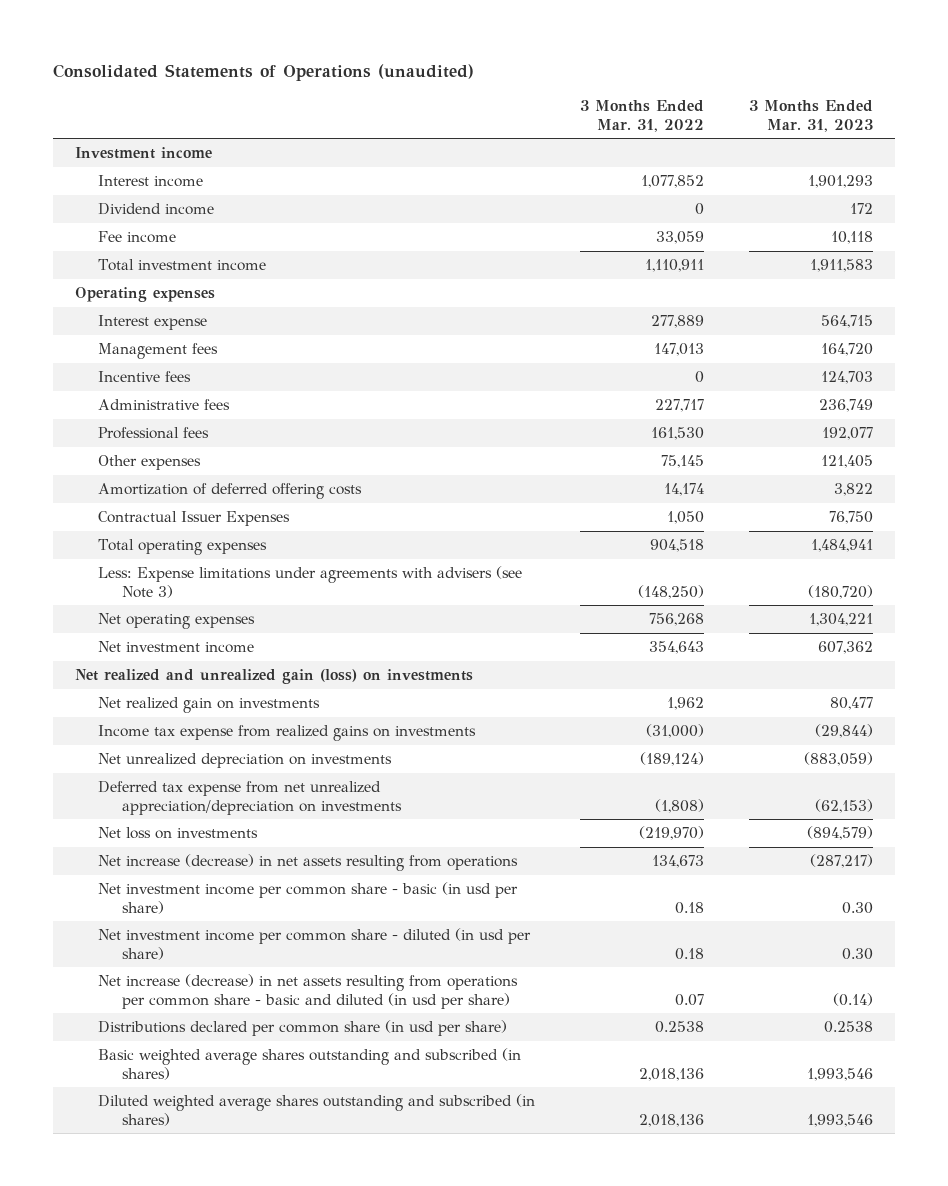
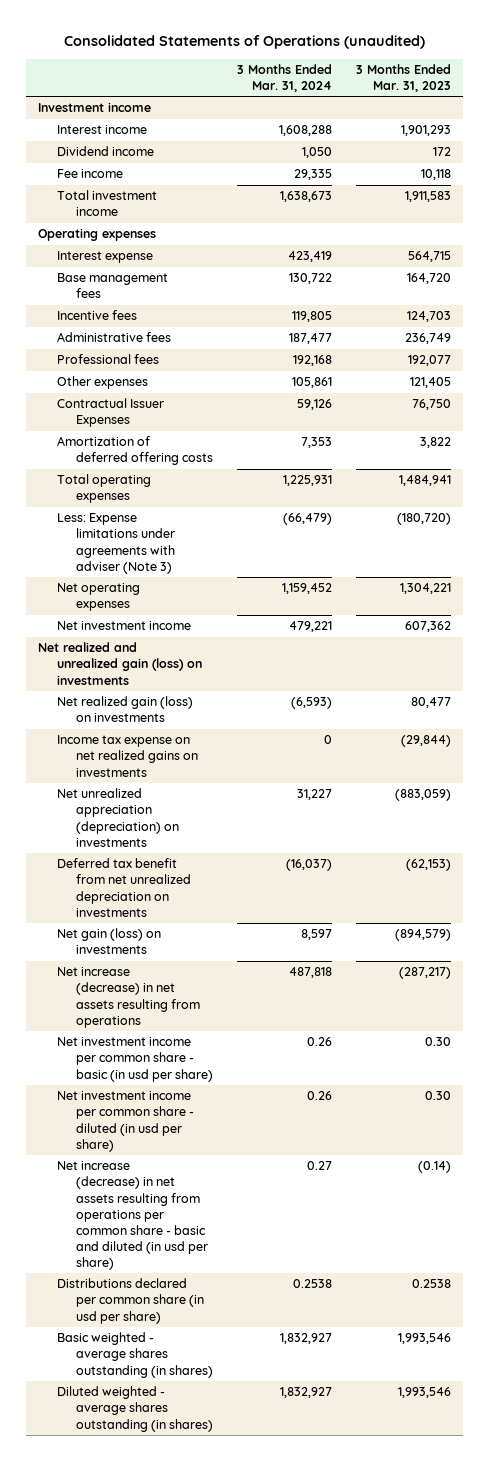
[580,100,705,133] 3 Months Ended Mar. 31, 2022 -> none
none -> [236,64,332,93] 3 Months Ended Mar. 31, 2024
[98,343,219,360] Management fees -> [57,273,169,299] Base management fees
[98,483,363,500] Amortization of deferred offering costs -> [57,436,213,466] Amortization of deferred offering costs
[98,566,523,598] Less: Expense limitations under agreements with advisers (see Note 3) -> [57,513,175,574] Less: Expense limitations under agreements with adviser (Note 3)
[98,697,321,714] Net realized gain on investments -> [57,696,194,723] Net realized gain (loss) on investments
[98,725,477,742] Income tax expense from realized gains on investments -> [57,735,198,777] Income tax expense on net realized gains on investments
[98,753,393,769] Net unrealized depreciation on investments -> [57,788,179,847] Net unrealized appreciation (depreciation) on investments
[98,781,402,815] Deferred tax expense from net unrealized appreciation/depreciation on investments -> [57,858,191,917] Deferred tax benefit from net unrealized depreciation on investments
[98,827,259,840] Net loss on investments -> [57,928,162,955] Net gain (loss) on investments
[98,1048,522,1080] Basic weighted average shares outstanding and subscribed (in shares) -> [57,1332,213,1378] Basic weighted - average shares outstanding (in shares)
[98,1094,536,1126] Diluted weighted average shares outstanding and subscribed (in shares) -> [57,1386,213,1432] Diluted weighted - average shares outstanding (in shares)

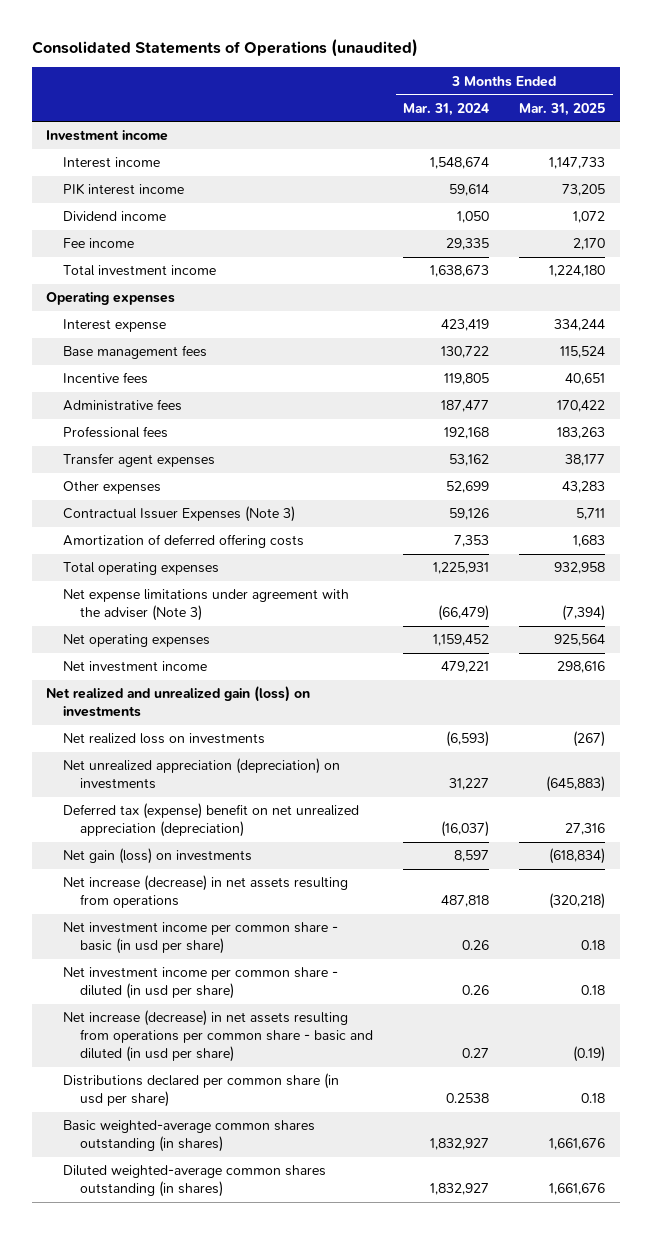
[355,64,451,93] 3 Months Ended Mar. 31, 2023 -> none
none -> [519,102,606,116] Mar. 31, 2025
[278,125,332,137] 1,608,288 -> [430,157,490,170] 1,548,674
none -> [63,183,185,196] PIK interest income
none -> [63,453,216,468] Transfer agent expenses
[291,377,332,389] 105,861 -> [446,481,490,494] 52,699
[57,398,165,428] Contractual Issuer Expenses -> [63,506,296,523] Contractual Issuer Expenses (Note 3)
[57,513,175,574] Less: Expense limitations under agreements with adviser (Note 3) -> [63,589,350,622] Net expense limitations under agreement with the adviser (Note 3)
[57,735,198,777] Income tax expense on net realized gains on investments -> none
[57,696,194,723] Net realized gain (loss) on investments -> [63,733,266,745] Net realized loss on investments
[57,858,191,917] Deferred tax benefit from net unrealized depreciation on investments -> [63,803,360,838] Deferred tax (expense) benefit on net unrealized appreciation (depreciation)
[57,1332,213,1378] Basic weighted - average shares outstanding (in shares) -> [63,1120,316,1153] Basic weighted-average common shares outstanding (in shares)
[57,1386,213,1432] Diluted weighted - average shares outstanding (in shares) -> [63,1165,327,1198] Diluted weighted-average common shares outstanding (in shares)

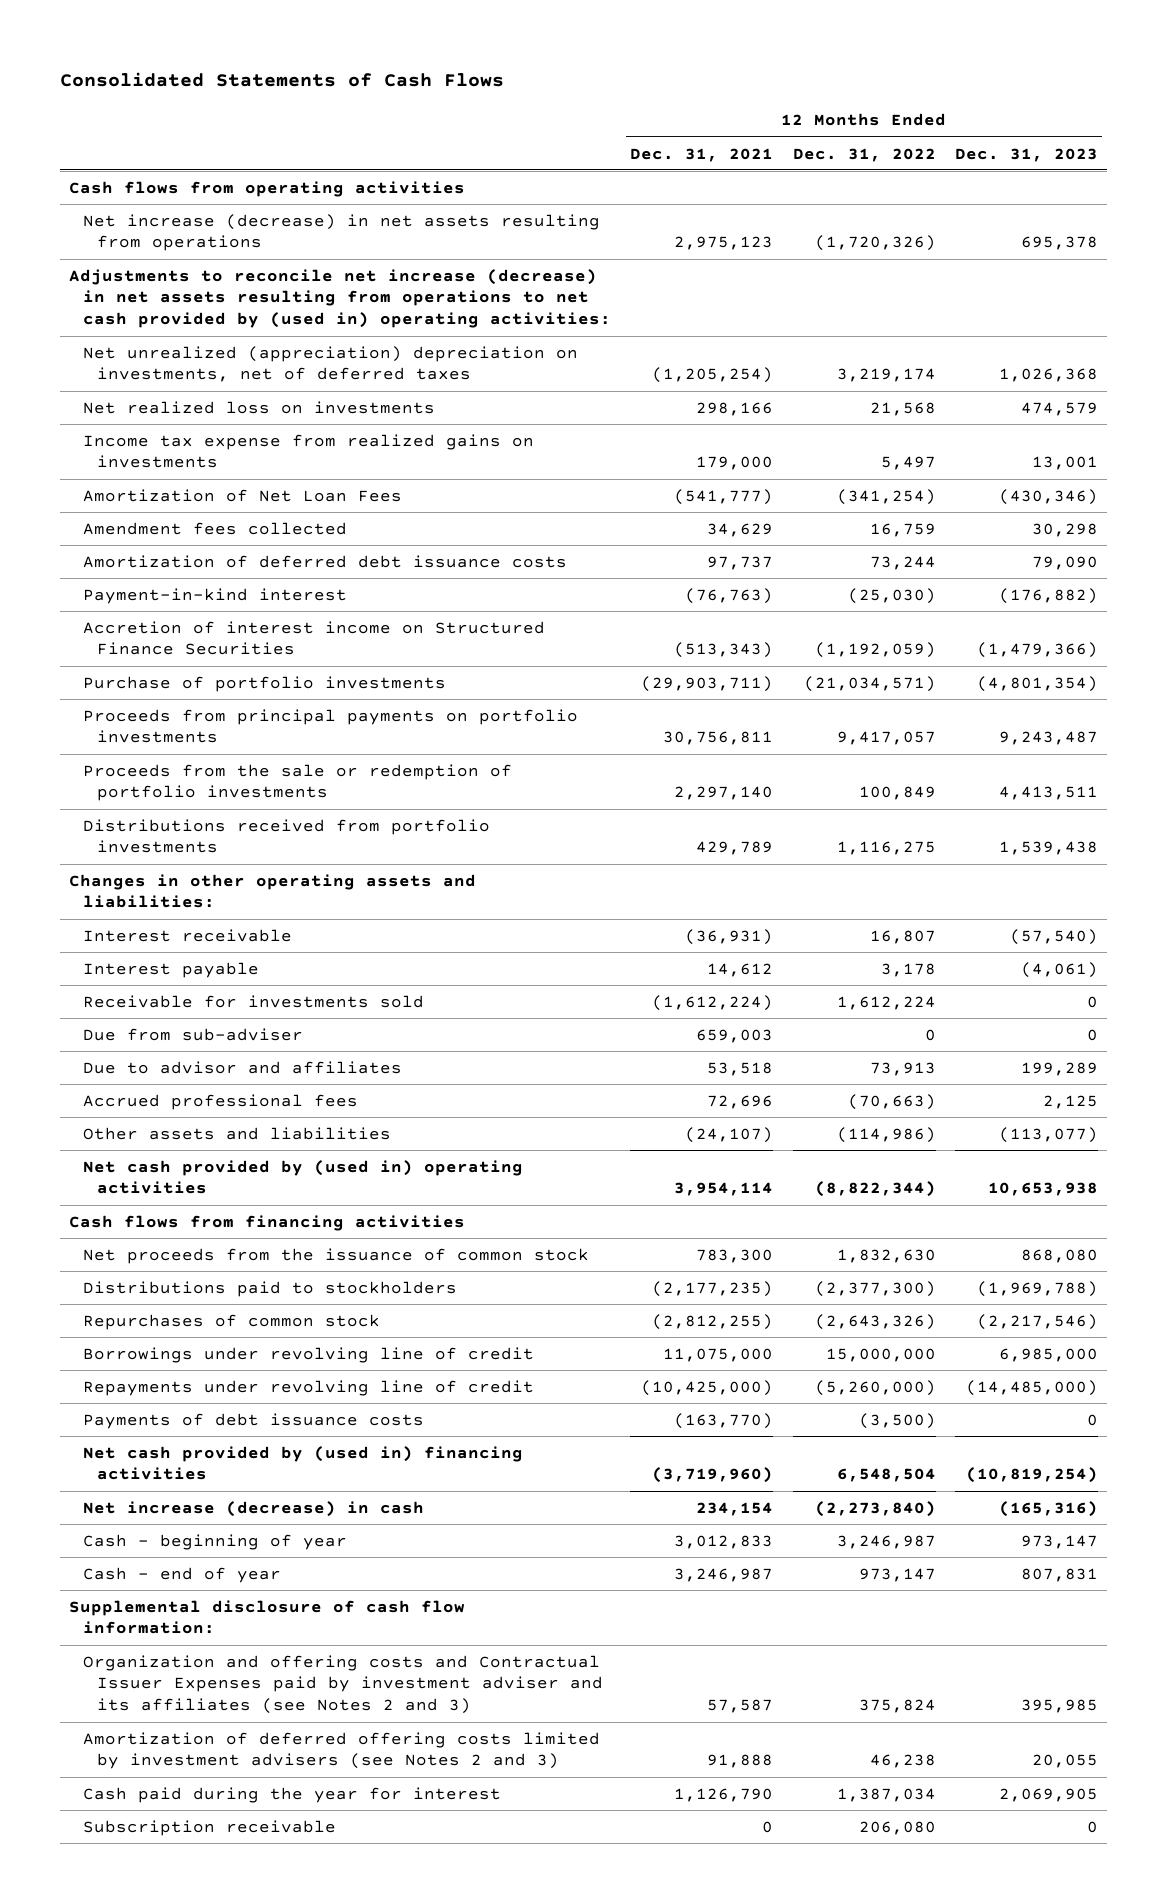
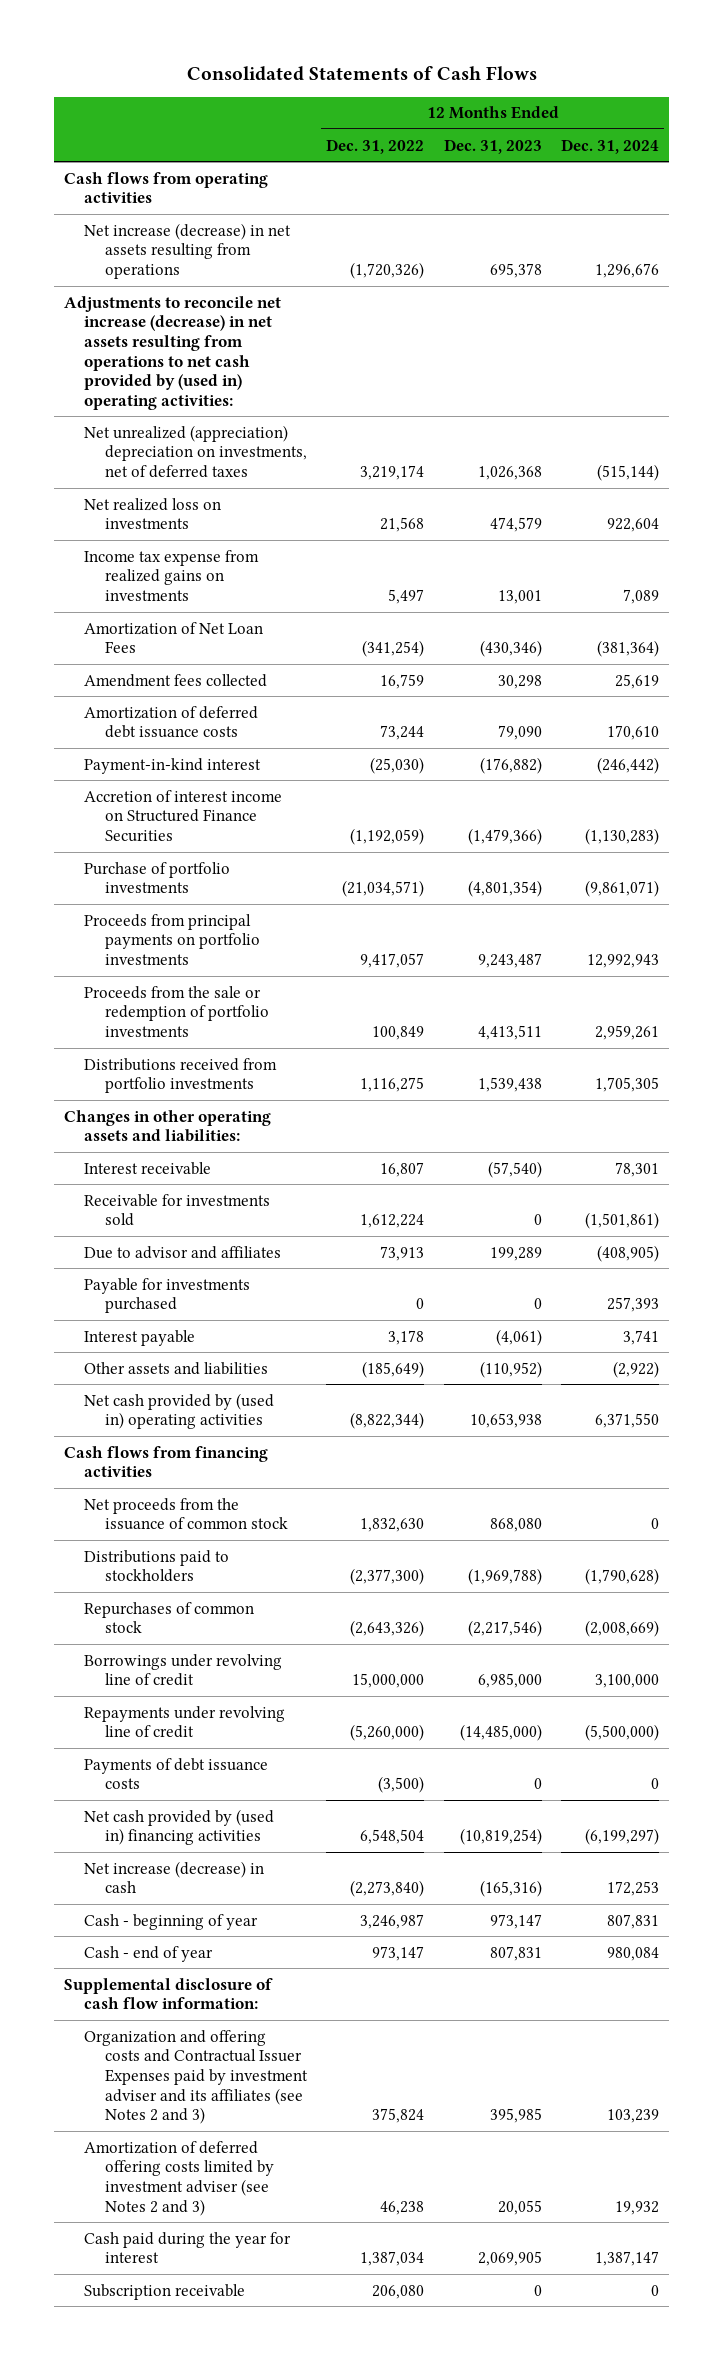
[630,147,774,162] Dec. 31, 2021 -> none
none -> [561,138,660,154] Dec. 31, 2024
[83,1027,304,1041] Due from sub-adviser -> none
[83,1093,359,1110] Accrued professional fees -> none
none -> [84,1277,251,1314] Payable for investments purchased
[83,961,260,978] Interest payable -> [84,1329,196,1346] Interest payable
[836,1126,936,1143] (114,986) -> [362,1360,425,1378] (185,649)
[998,1126,1098,1143] (113,077) -> [479,1360,542,1378] (110,952)
[83,1731,601,1770] Amortization of deferred offering costs limited by investment advisers (see Notes 2 and 3) -> [84,2140,274,2216] Amortization of deferred offering costs limited by investment adviser (see Notes 2 and 3)

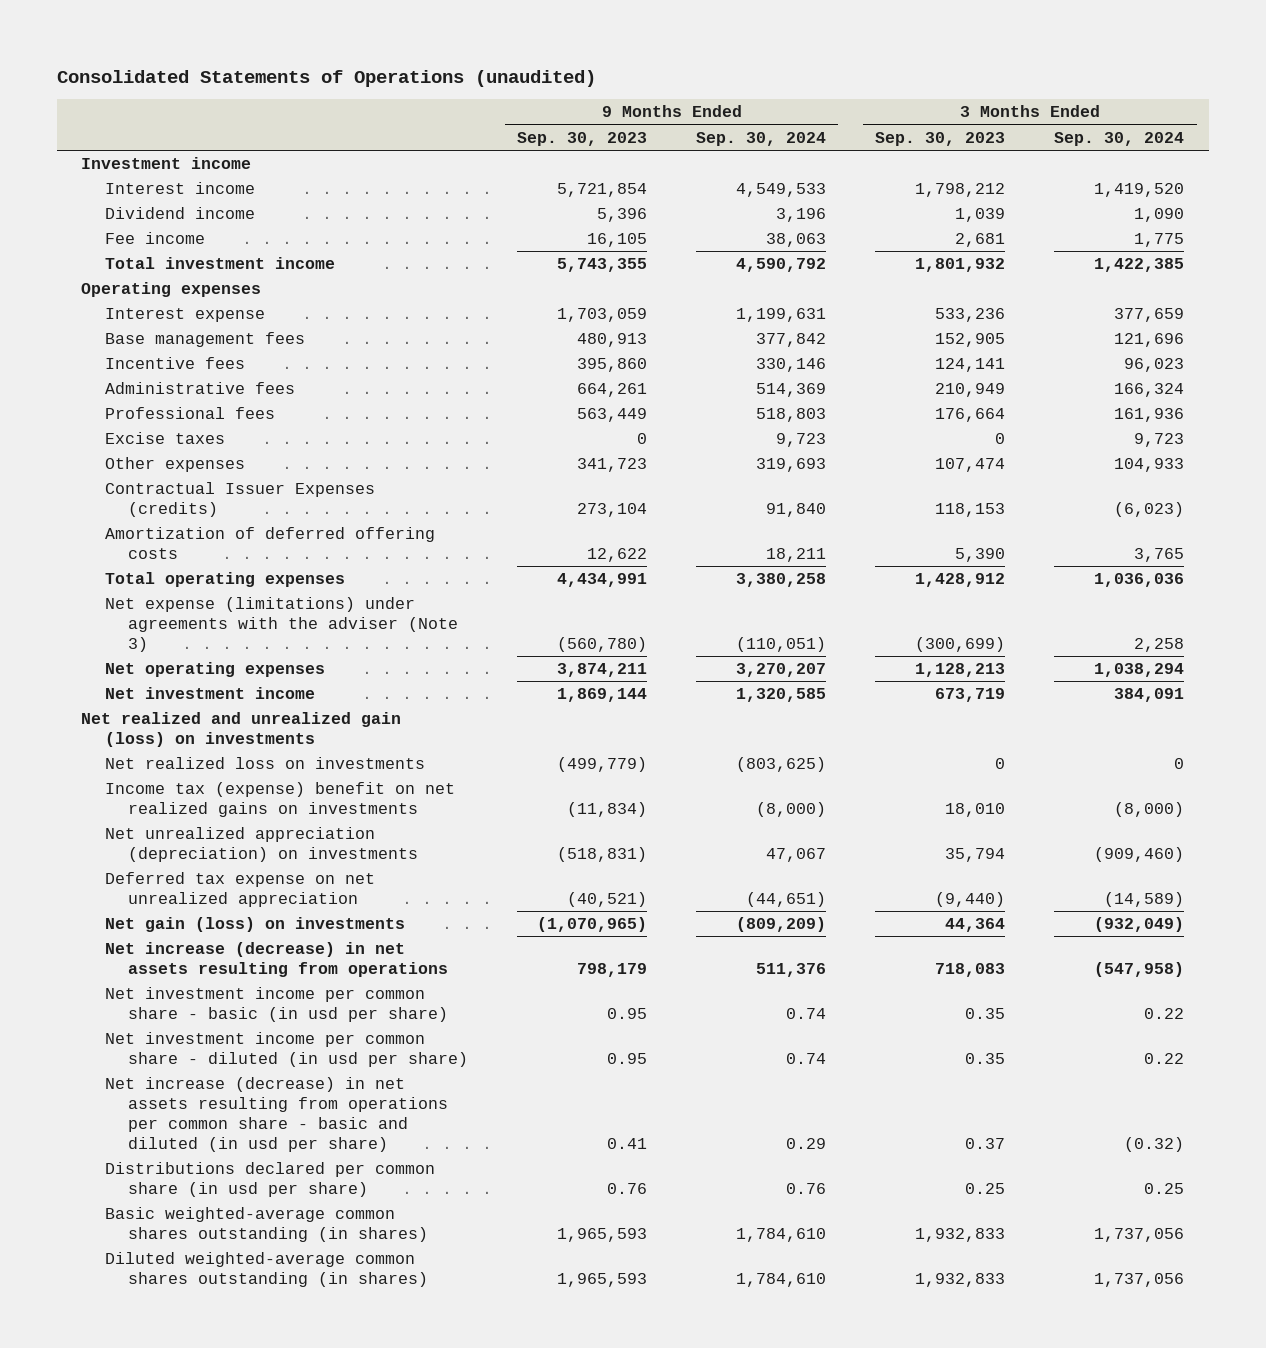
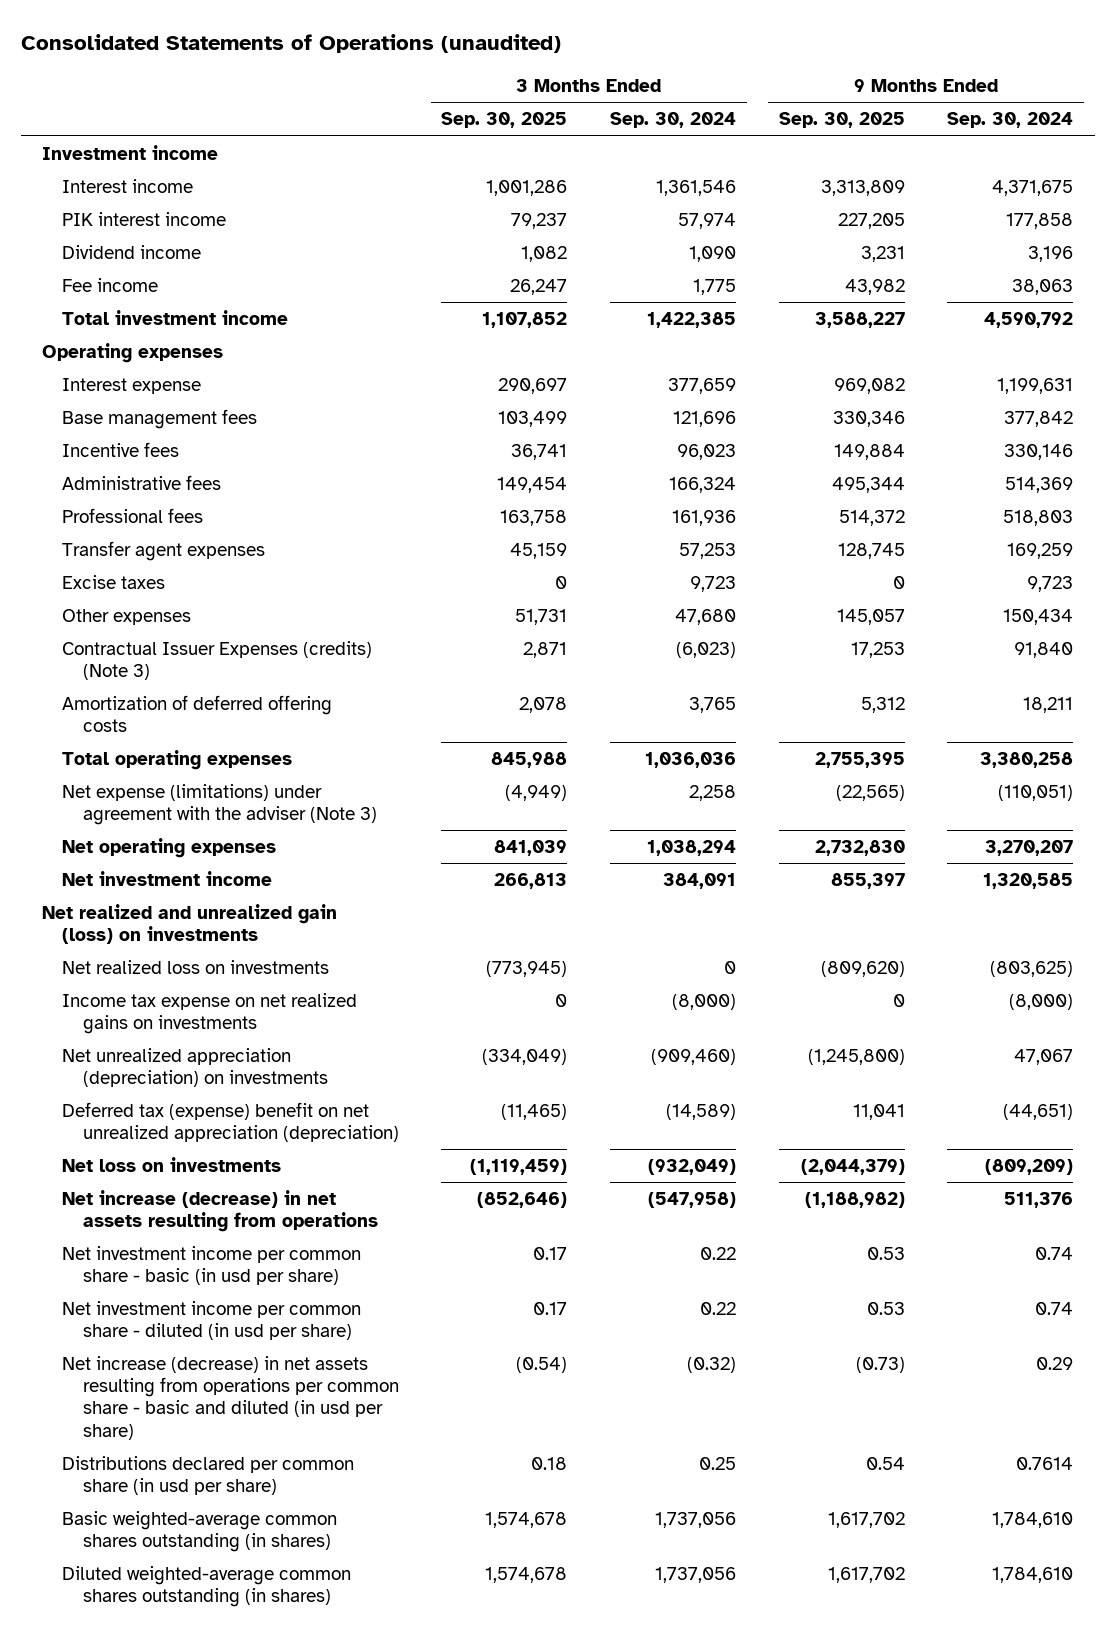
[516,131,647,146] Sep. 30, 2023 -> none
[875,131,1006,146] Sep. 30, 2023 -> none
none -> [441,112,568,129] Sep. 30, 2025
none -> [778,112,905,129] Sep. 30, 2025
[736,183,827,198] 4,549,533 -> [992,180,1074,197] 4,371,675
[1094,183,1185,198] 1,419,520 -> [656,180,737,197] 1,361,546
none -> [62,212,227,227] PIK interest income
none -> [62,541,266,562] Transfer agent expenses
[756,458,827,473] 319,693 -> [1003,609,1074,626] 150,434
[1114,458,1185,473] 104,933 -> [675,609,737,626] 47,680
[104,482,375,518] Contractual Issuer Expenses (credits) -> [62,641,373,681] Contractual Issuer Expenses (credits) (Note 3)
[104,597,458,653] Net expense (limitations) under agreements with the adviser (Note 3) -> [62,784,377,826] Net expense (limitations) under agreement with the adviser (Note 3)
[104,782,455,818] Income tax (expense) benefit on net realized gains on investments -> [62,993,358,1035] Income tax expense on net realized gains on investments
[104,872,375,908] Deferred tax expense on net unrealized appreciation -> [62,1102,399,1143] Deferred tax (expense) benefit on net unrealized appreciation (depreciation)
[104,917,405,933] Net gain (loss) on investments -> [62,1157,282,1173] Net loss on investments
[786,1183,827,1195] 0.76 -> [1016,1457,1074,1471] 0.7614

